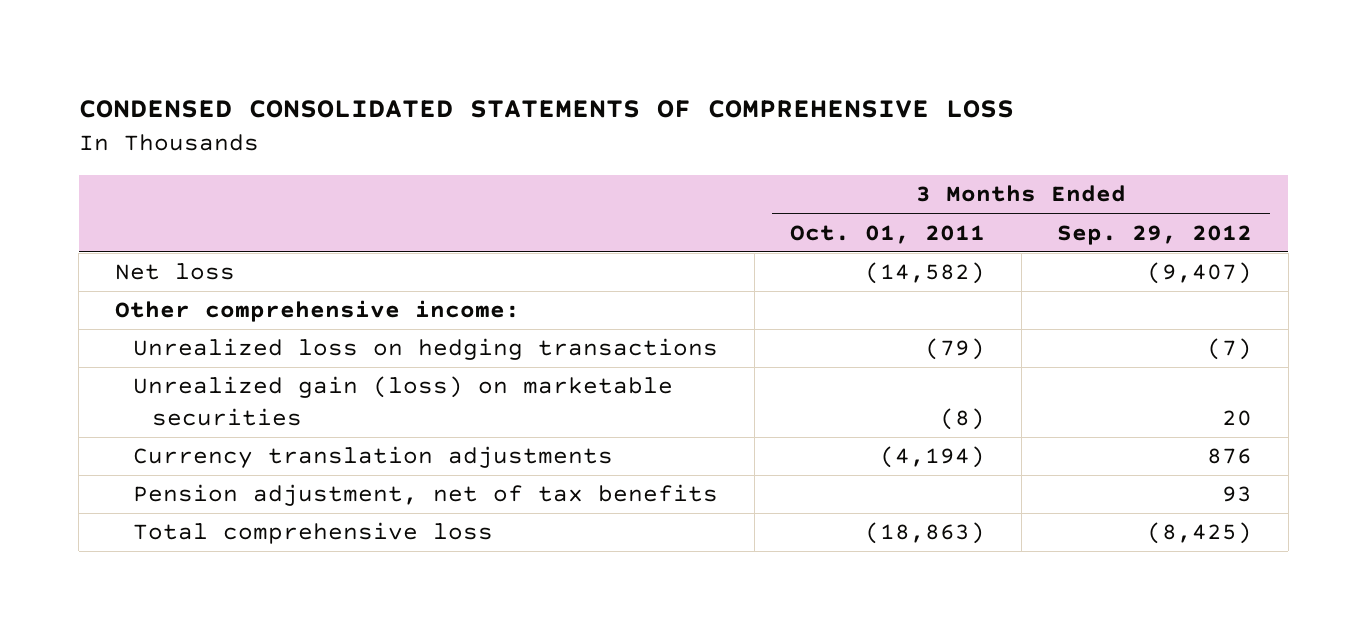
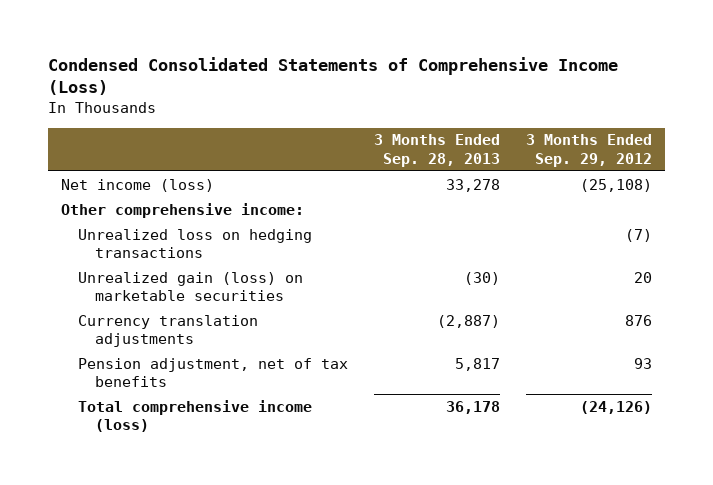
[78,100,1014,119] CONDENSED CONSOLIDATED STATEMENTS OF COMPREHENSIVE LOSS -> [48,56,619,96] Condensed Consolidated Statements of Comprehensive Income (Loss)
[790,224,986,244] Oct. 01, 2011 -> none
none -> [374,134,501,167] 3 Months Ended Sep. 28, 2013
[114,263,235,281] Net loss -> [61,178,215,192] Net income (loss)
[1147,262,1253,285] (9,407) -> [580,178,653,192] (25,108)
[133,522,494,545] Total comprehensive loss -> [78,399,313,432] Total comprehensive income (loss)
[1147,522,1253,545] (8,425) -> [580,400,653,414] (24,126)

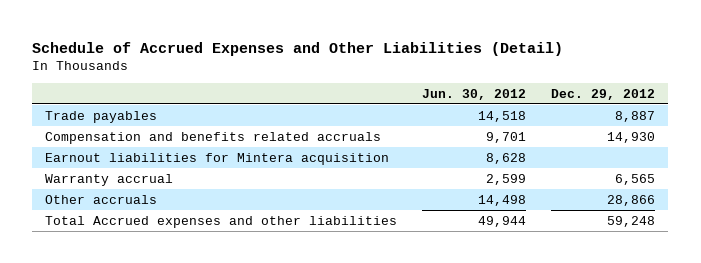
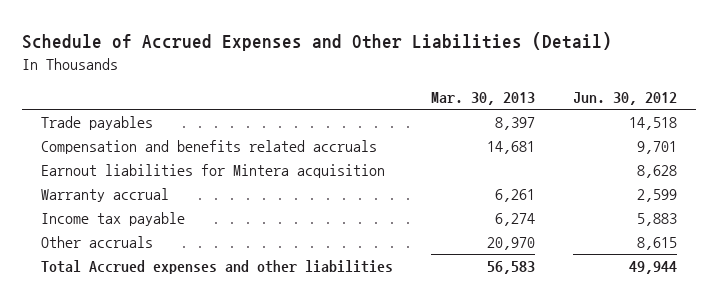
[551,88,656,100] Dec. 29, 2012 -> none
none -> [431,92,536,106] Mar. 30, 2013
none -> [41,211,186,226] Income tax payable
[478,194,527,206] 14,498 -> [636,236,677,250] 8,615

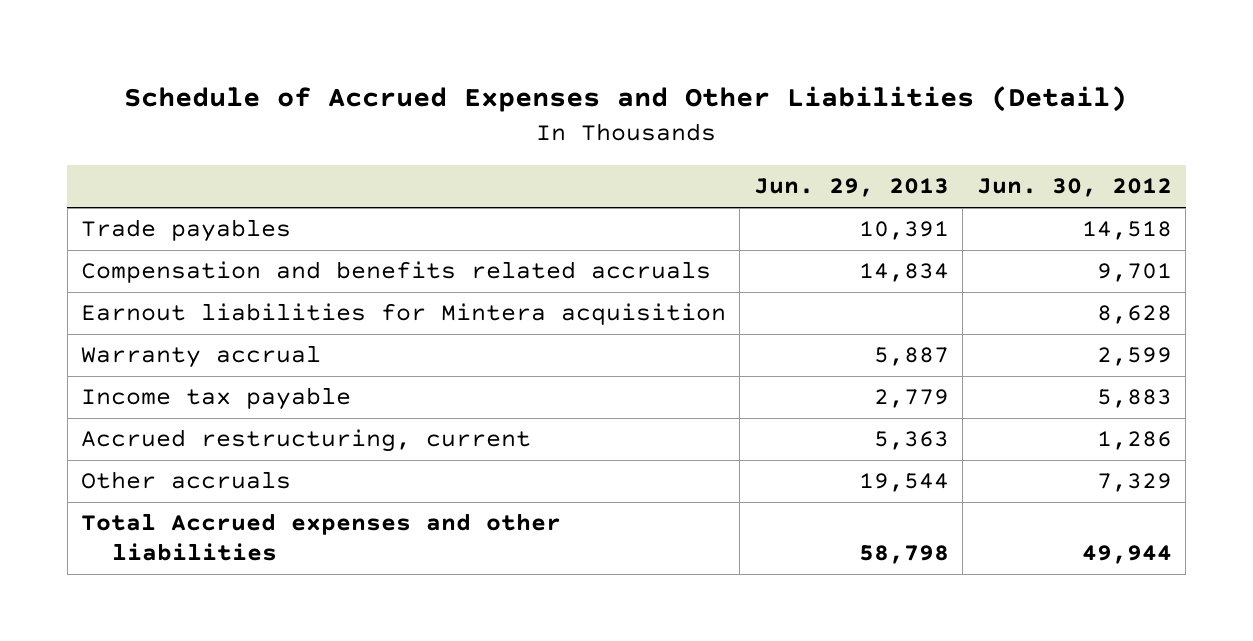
[431,92,536,106] Mar. 30, 2013 -> none
none -> [753,178,949,198] Jun. 29, 2013
none -> [80,429,531,453] Accrued restructuring, current
[636,236,677,250] 8,615 -> [1096,473,1172,493] 7,329

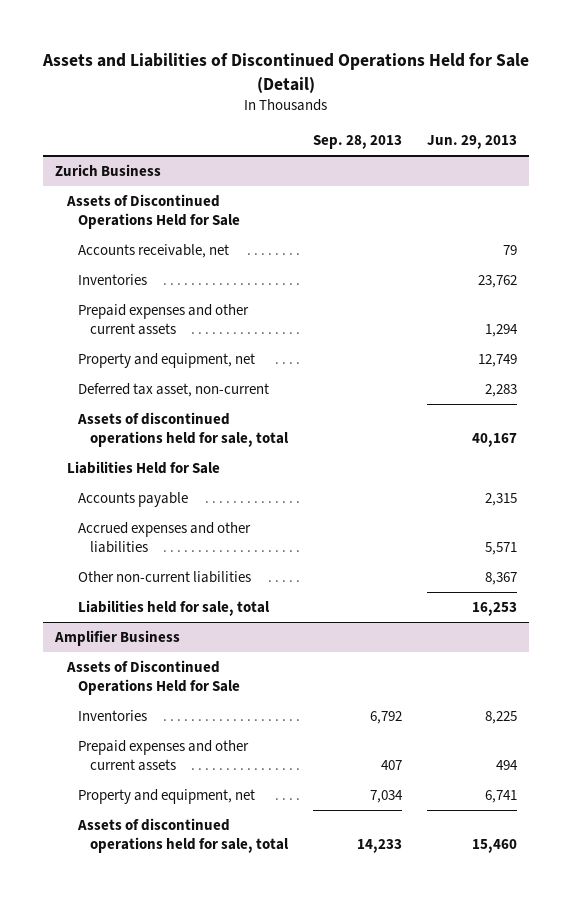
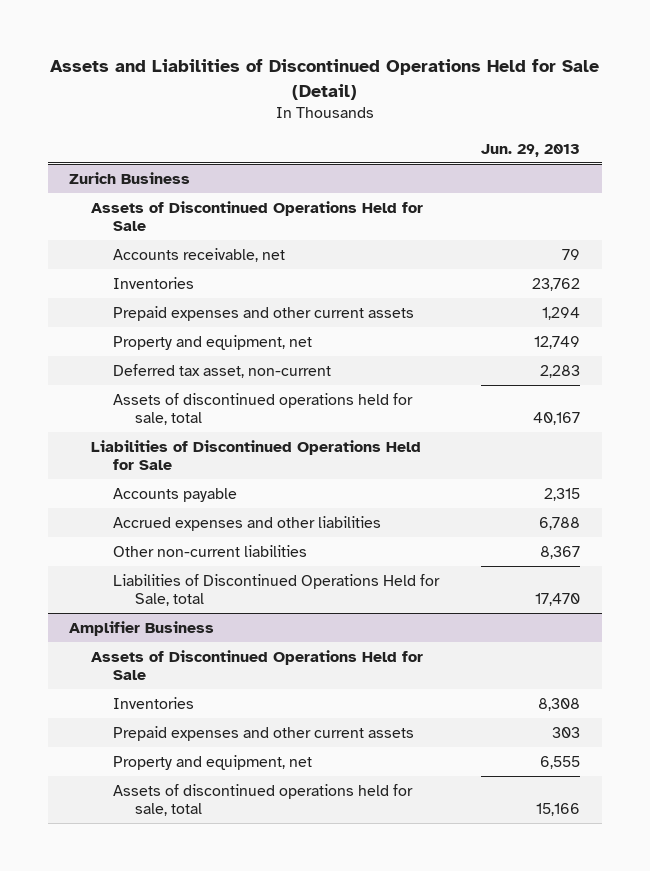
[312,135,402,150] Sep. 28, 2013 -> none
[66,460,220,474] Liabilities Held for Sale -> [90,439,421,470] Liabilities of Discontinued Operations Held for Sale
[484,542,517,556] 5,571 -> [539,516,581,530] 6,788
[78,599,271,616] Liabilities held for sale, total -> [112,573,440,606] Liabilities of Discontinued Operations Held for Sale, total
[471,601,517,616] 16,253 -> [535,592,581,606] 17,470
[484,710,517,724] 8,225 -> [538,697,581,711] 8,308
[495,760,518,771] 494 -> [552,726,581,738] 303
[484,789,517,803] 6,741 -> [540,755,581,769] 6,555
[471,839,517,854] 15,460 -> [536,802,581,816] 15,166

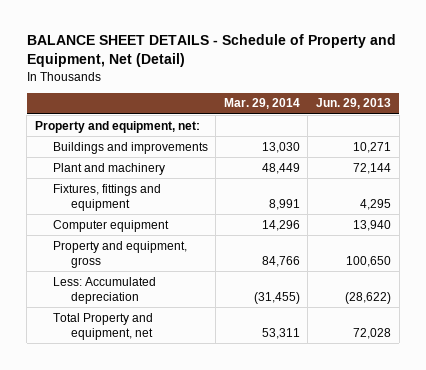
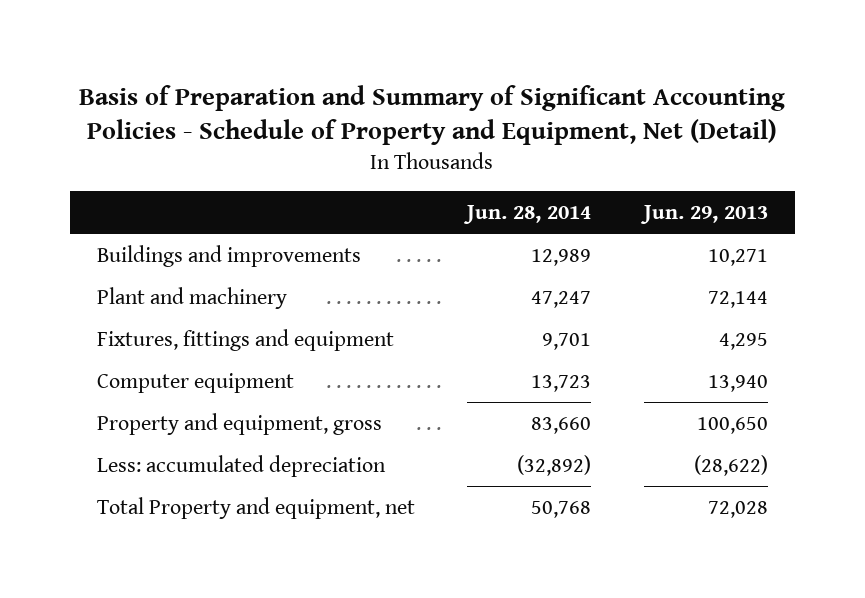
[26,34,396,68] BALANCE SHEET DETAILS - Schedule of Property and Equipment, Net (Detail) -> [79,84,786,145] Basis of Preparation and Summary of Significant Accounting Policies - Schedule of Property and Equipment, Net (Detail)
[223,98,300,110] Mar. 29, 2014 -> none
none -> [463,205,592,225] Jun. 28, 2014
[34,120,200,133] Property and equipment, net: -> none
[52,276,156,304] Less: Accumulated depreciation -> [96,454,386,477] Less: accumulated depreciation

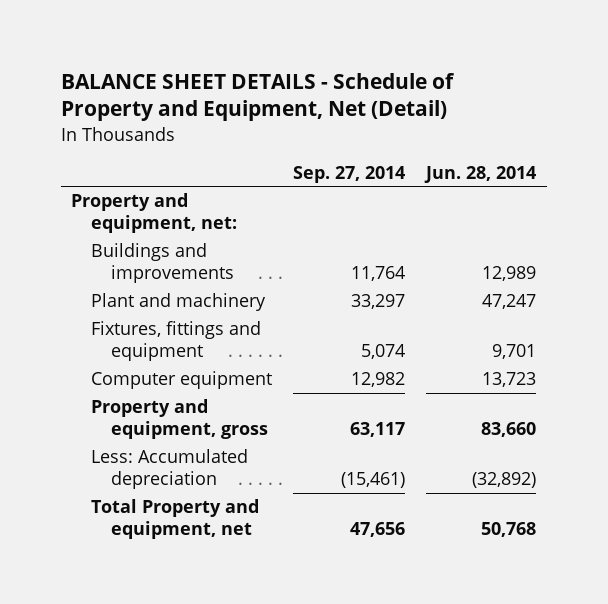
[79,84,786,145] Basis of Preparation and Summary of Significant Accounting Policies - Schedule of Property and Equipment, Net (Detail) -> [60,72,455,122] BALANCE SHEET DETAILS - Schedule of Property and Equipment, Net (Detail)
[640,205,769,225] Jun. 29, 2013 -> none
none -> [293,165,406,183] Sep. 27, 2014
none -> [71,193,238,234] Property and equipment, net:
[96,454,386,477] Less: accumulated depreciation -> [91,449,249,490] Less: Accumulated depreciation

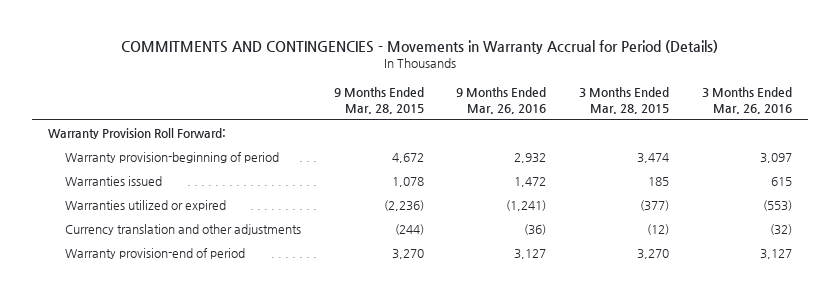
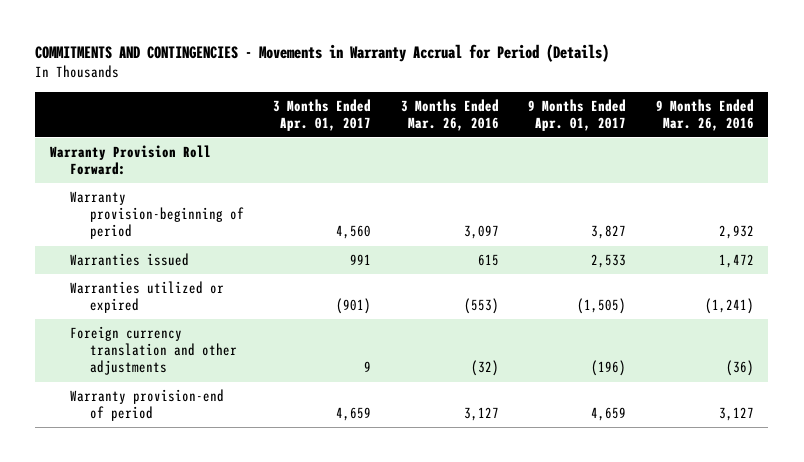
[333,86,424,114] 9 Months Ended Mar. 28, 2015 -> none
[579,86,670,114] 3 Months Ended Mar. 28, 2015 -> none
none -> [273,98,372,131] 3 Months Ended Apr. 01, 2017
none -> [528,98,627,131] 9 Months Ended Apr. 01, 2017
[64,224,301,236] Currency translation and other adjustments -> [69,326,237,376] Foreign currency translation and other adjustments

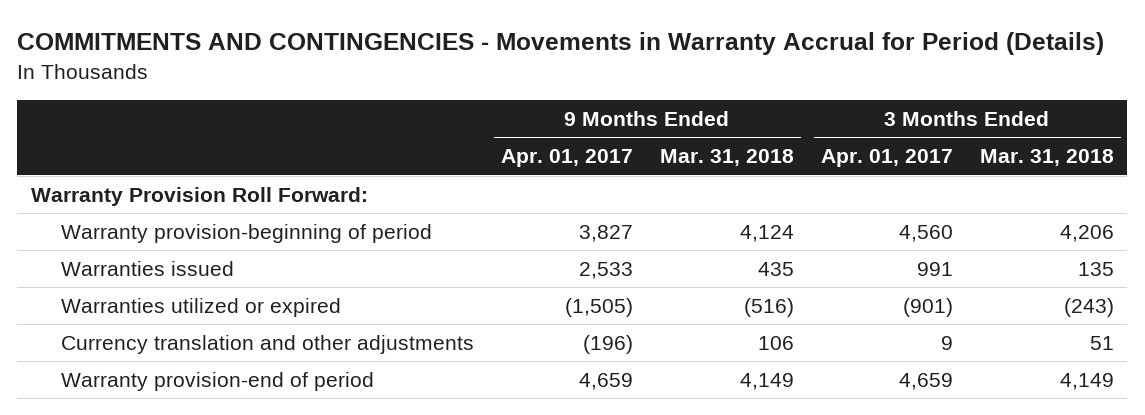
[400,98,499,131] 3 Months Ended Mar. 26, 2016 -> none
[655,98,754,131] 9 Months Ended Mar. 26, 2016 -> none
none -> [659,149,794,167] Mar. 31, 2018
none -> [979,149,1114,167] Mar. 31, 2018
[69,326,237,376] Foreign currency translation and other adjustments -> [60,334,474,354] Currency translation and other adjustments

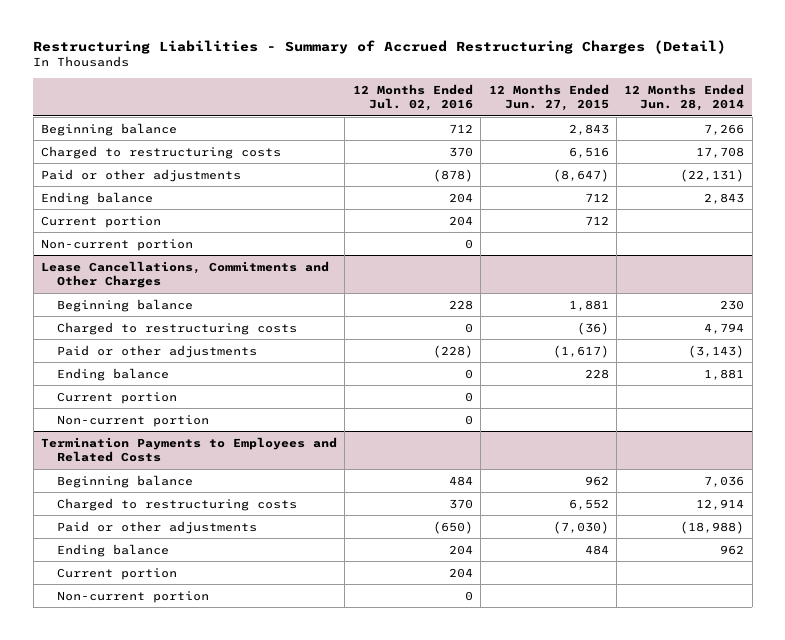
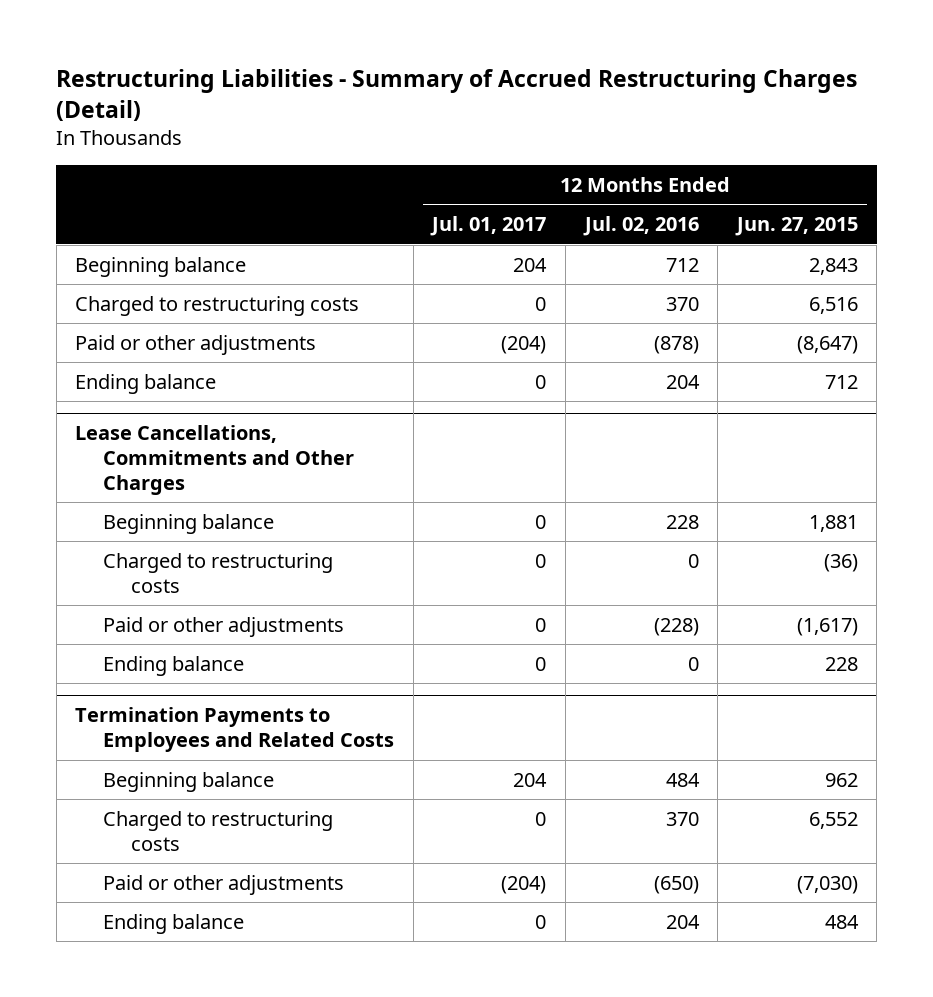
[624,83,745,111] 12 Months Ended Jun. 28, 2014 -> none
none -> [430,216,547,237] Jul. 01, 2017
[40,215,161,228] Current portion -> none
[40,238,193,251] Non-current portion -> none
[57,391,178,404] Current portion -> none
[57,414,210,427] Non-current portion -> none
[57,567,178,580] Current portion -> none
[57,590,210,603] Non-current portion -> none

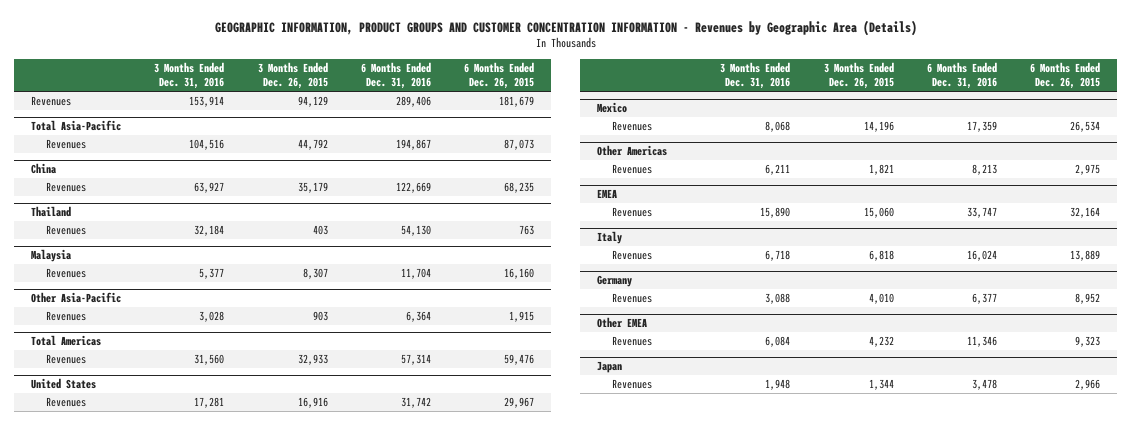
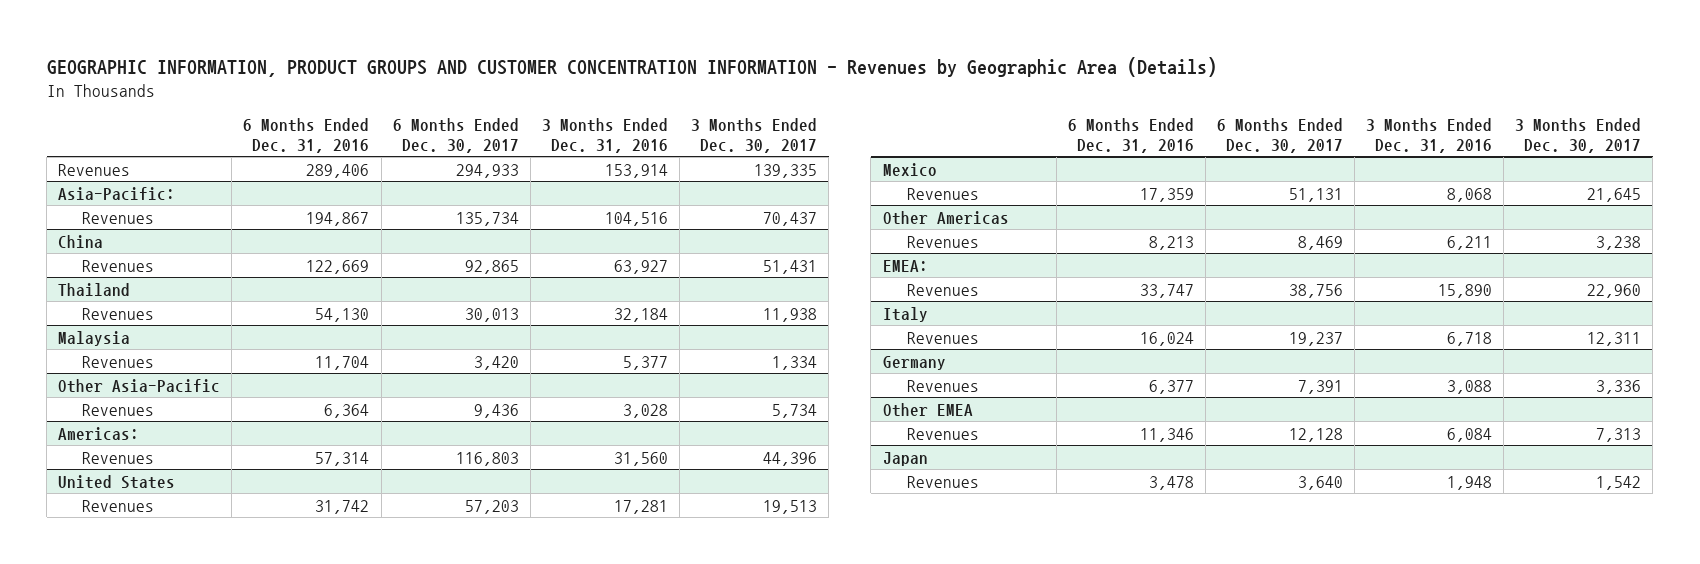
[257,62,328,90] 3 Months Ended Dec. 26, 2015 -> none
[464,62,535,90] 6 Months Ended Dec. 26, 2015 -> none
none -> [392,118,519,153] 6 Months Ended Dec. 30, 2017
none -> [691,118,818,153] 3 Months Ended Dec. 30, 2017
[30,120,121,132] Total Asia-Pacific -> [58,186,176,201] Asia-Pacific:
[30,335,101,347] Total Americas -> [58,426,140,441] Americas:
[596,189,617,199] EMEA -> [882,259,928,272] EMEA:

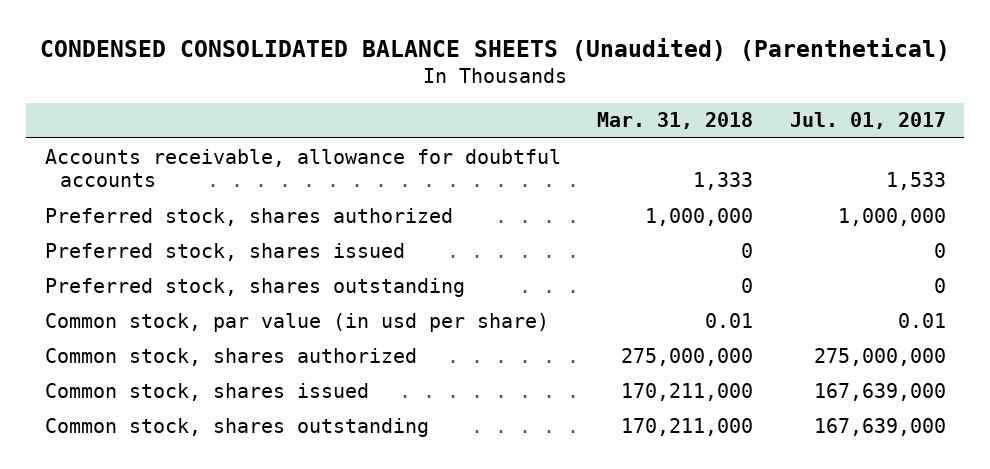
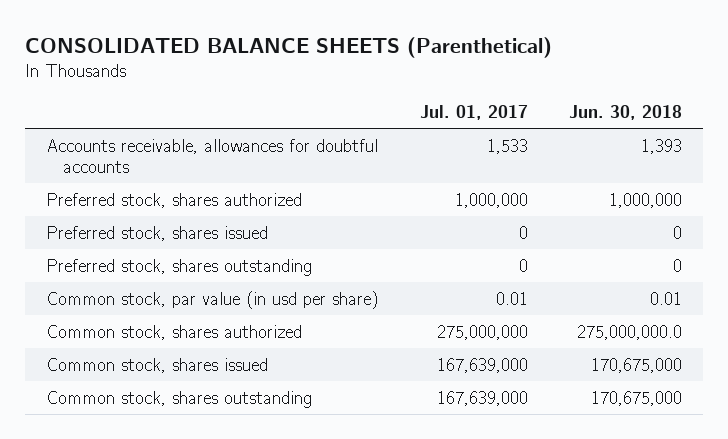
[40,37,951,61] CONDENSED CONSOLIDATED BALANCE SHEETS (Unaudited) (Parenthetical) -> [24,36,552,58] CONSOLIDATED BALANCE SHEETS (Parenthetical)
[597,112,754,130] Mar. 31, 2018 -> none
none -> [569,104,683,120] Jun. 30, 2018
[44,148,561,188] Accounts receivable, allowance for doubtful accounts -> [45,138,378,173] Accounts receivable, allowances for doubtful accounts

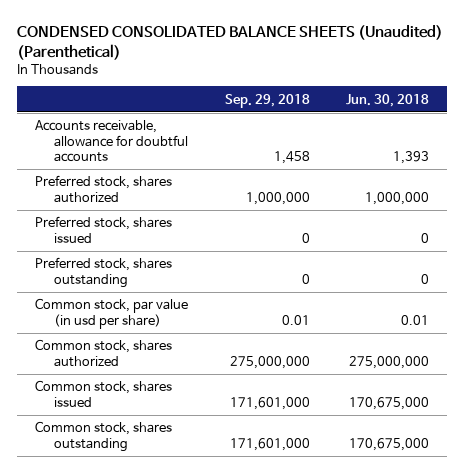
[24,36,552,58] CONSOLIDATED BALANCE SHEETS (Parenthetical) -> [17,24,444,60] CONDENSED CONSOLIDATED BALANCE SHEETS (Unaudited) (Parenthetical)
[419,104,528,120] Jul. 01, 2017 -> none
none -> [224,93,310,108] Sep. 29, 2018
[45,138,378,173] Accounts receivable, allowances for doubtful accounts -> [35,120,189,163] Accounts receivable, allowance for doubtful accounts
[577,324,683,340] 275,000,000.0 -> [348,355,429,369] 275,000,000

